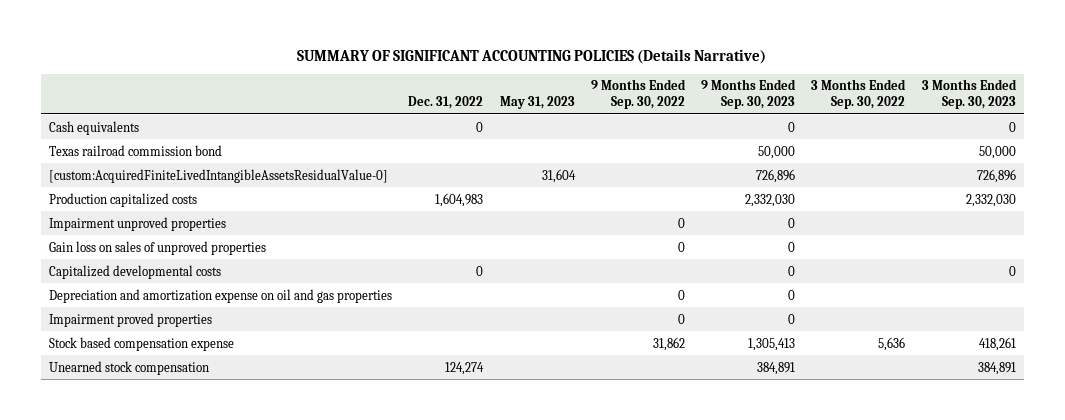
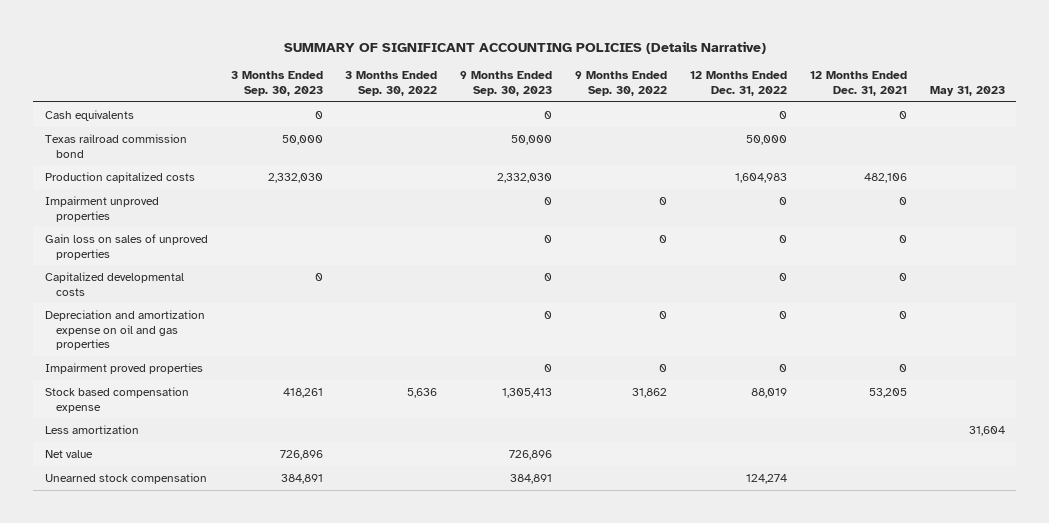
[408,95,484,109] Dec. 31, 2022 -> none
none -> [690,71,788,96] 12 Months Ended Dec. 31, 2022
none -> [809,71,907,96] 12 Months Ended Dec. 31, 2021
[48,168,388,183] [custom:AcquiredFiniteLivedIntangibleAssetsResidualValue-0] -> none
none -> [44,424,139,434] Less amortization
none -> [44,449,93,458] Net value

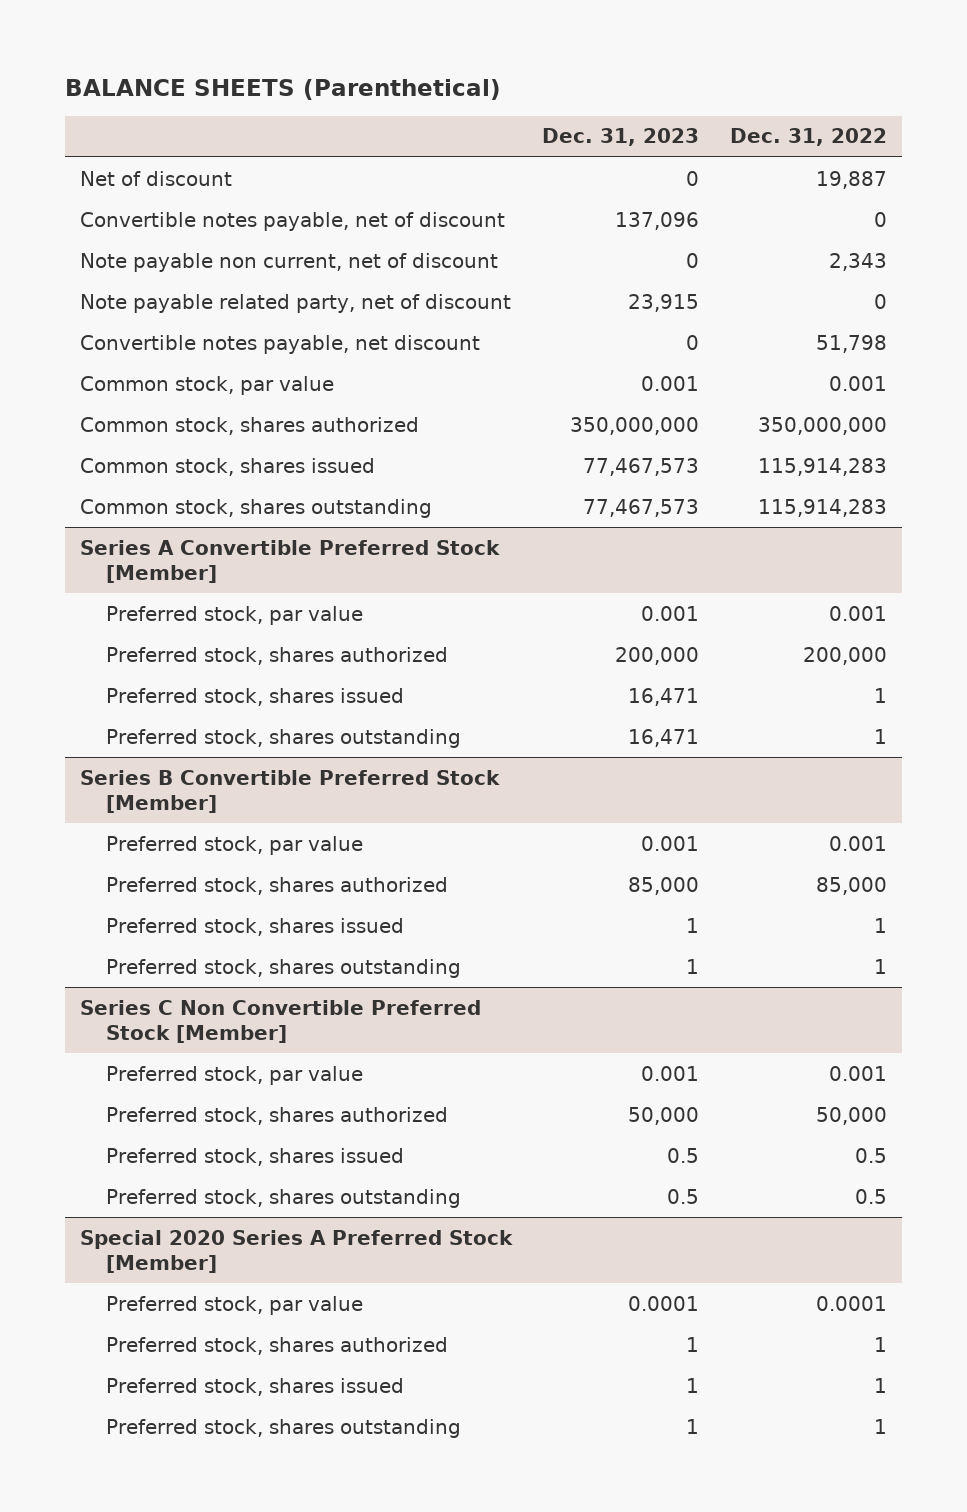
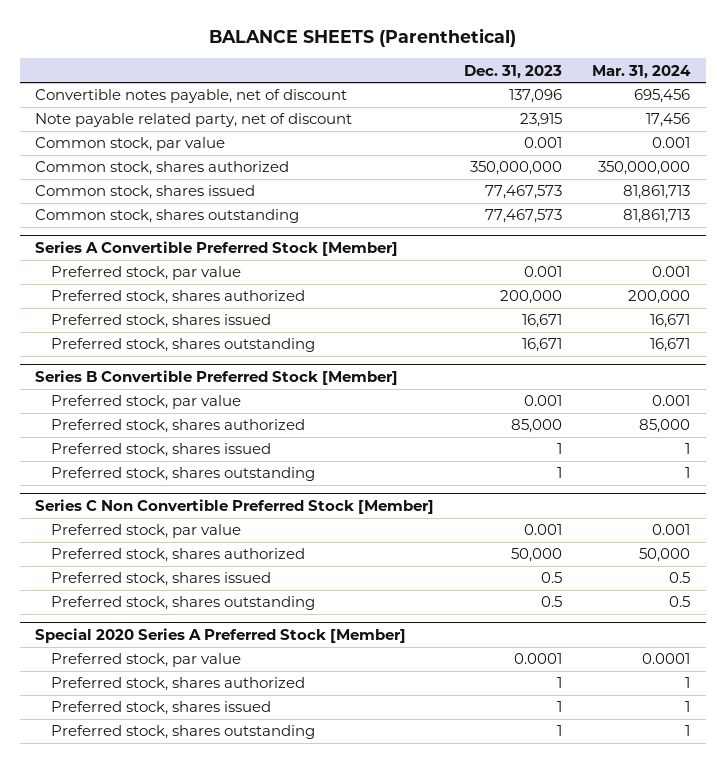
[729,128,887,147] Dec. 31, 2022 -> none
none -> [592,64,692,79] Mar. 31, 2024
[80,170,233,186] Net of discount -> none
[80,252,499,272] Note payable non current, net of discount -> none
[80,334,481,354] Convertible notes payable, net discount -> none
[628,687,700,706] 16,471 -> [522,314,563,329] 16,671
[628,728,700,747] 16,471 -> [522,338,563,353] 16,671

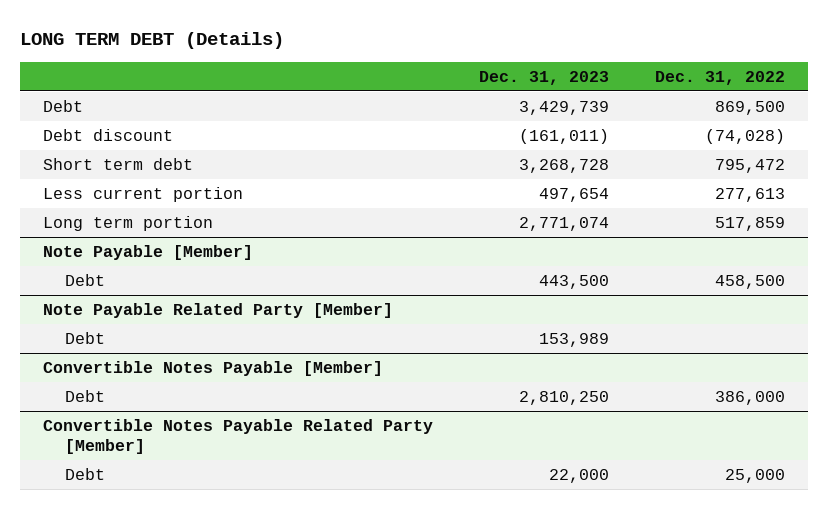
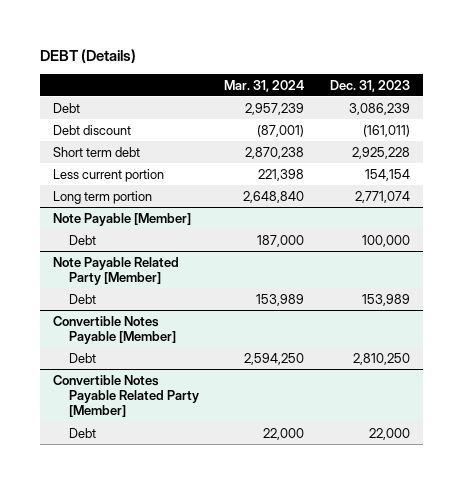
[19,32,284,50] LONG TERM DEBT (Details) -> [40,48,137,63] DEBT (Details)
[655,70,786,85] Dec. 31, 2022 -> none
none -> [224,79,305,92] Mar. 31, 2024
[518,100,609,115] 3,429,739 -> [348,102,410,115] 3,086,239
[518,158,609,173] 3,268,728 -> [351,146,410,159] 2,925,228
[538,187,609,202] 497,654 -> [364,168,410,181] 154,154
[538,274,609,289] 443,500 -> [361,234,410,247] 100,000

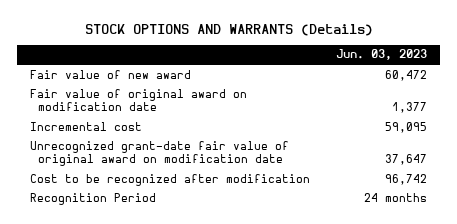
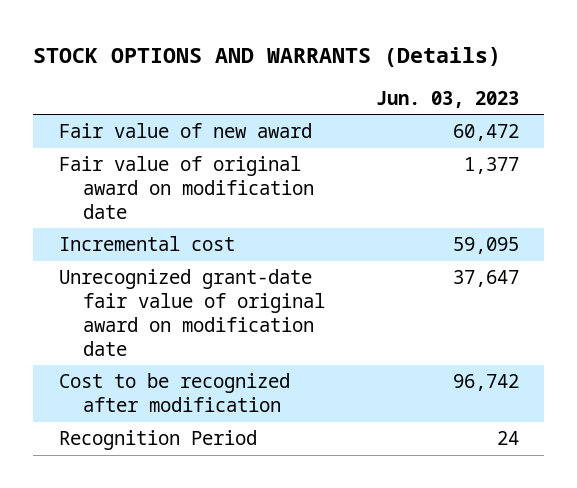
[364,192,428,202] 24 months -> [496,431,519,446] 24

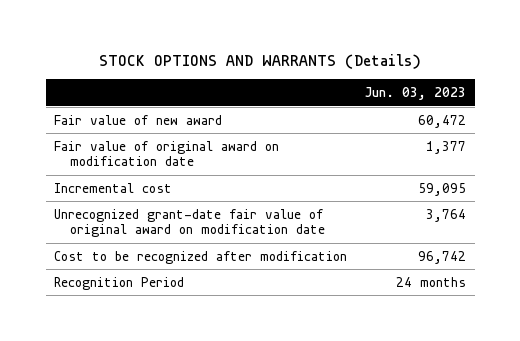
[452,270,519,288] 37,647 -> [425,208,466,222] 3,764
[496,431,519,446] 24 -> [395,276,466,287] 24 months

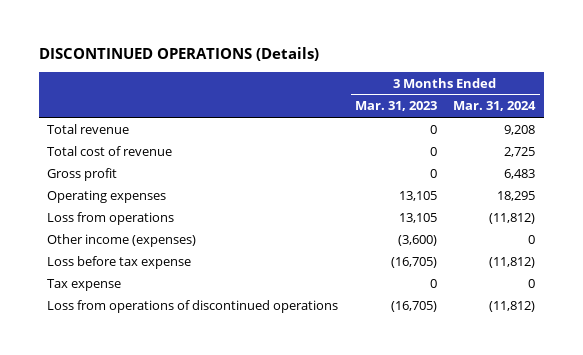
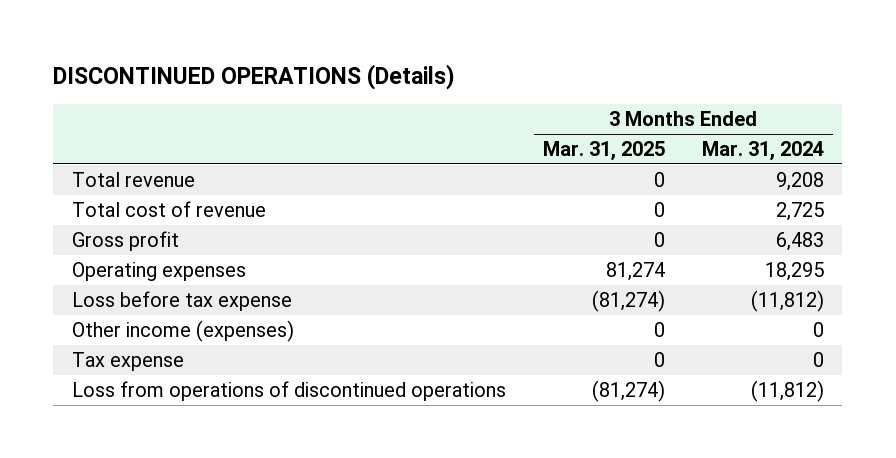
[354,101,437,112] Mar. 31, 2023 -> none
none -> [542,141,665,162] Mar. 31, 2025
[47,211,175,225] Loss from operations -> none
[47,233,197,247] Other income (expenses) -> [71,319,294,342] Other income (expenses)

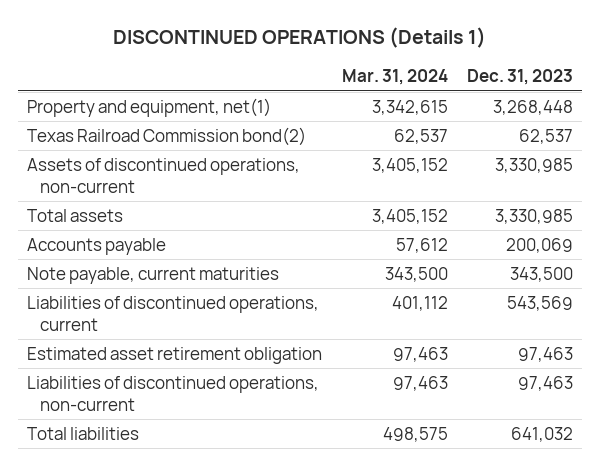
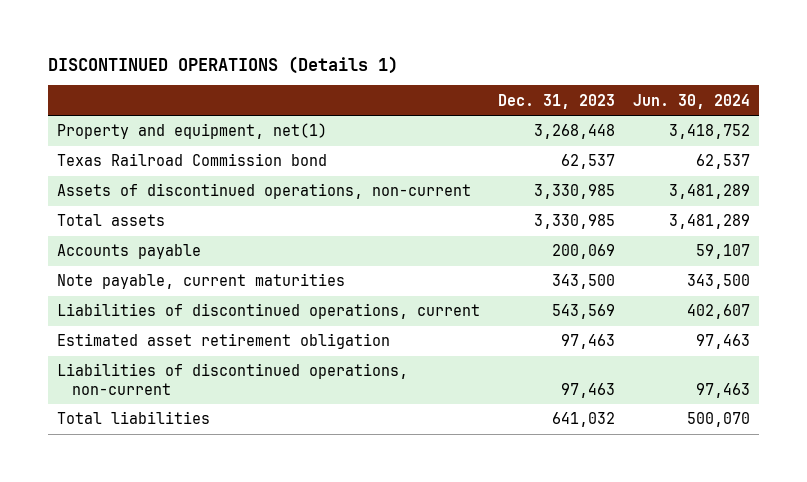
[341,69,448,86] Mar. 31, 2024 -> none
none -> [633,93,751,109] Jun. 30, 2024
[27,126,307,146] Texas Railroad Commission bond(2) -> [57,153,328,167] Texas Railroad Commission bond

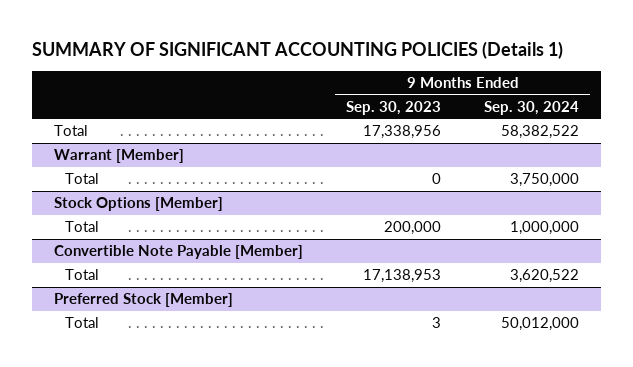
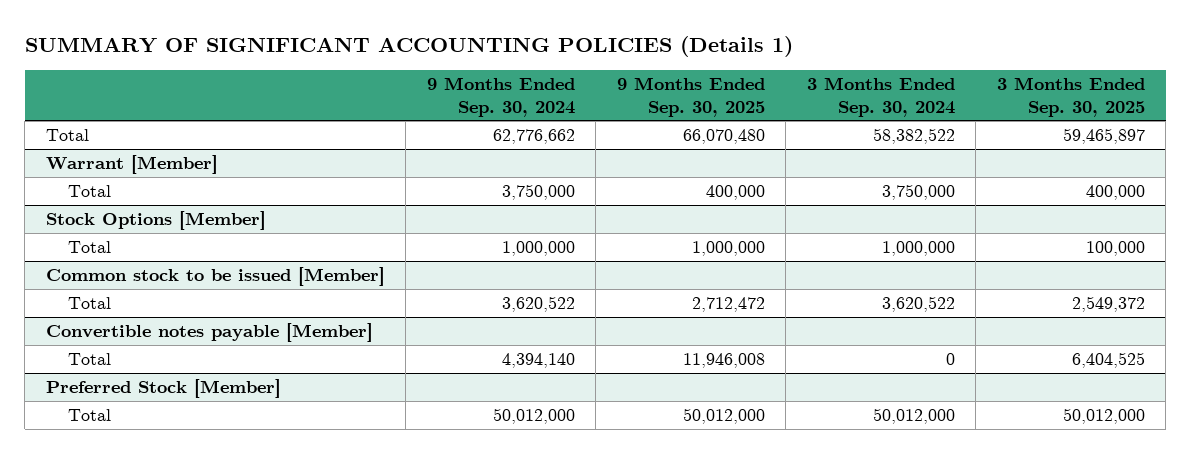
[346,100,442,115] Sep. 30, 2023 -> none
none -> [616,77,765,117] 9 Months Ended Sep. 30, 2025
none -> [806,77,955,117] 3 Months Ended Sep. 30, 2024
none -> [996,77,1145,117] 3 Months Ended Sep. 30, 2025
[501,125,580,140] 58,382,522 -> [492,129,575,145] 62,776,662
[53,245,303,260] Convertible Note Payable [Member] -> none
none -> [45,267,385,287] Common stock to be issued [Member]
none -> [45,323,373,343] Convertible notes payable [Member]
none -> [68,353,112,366] Total

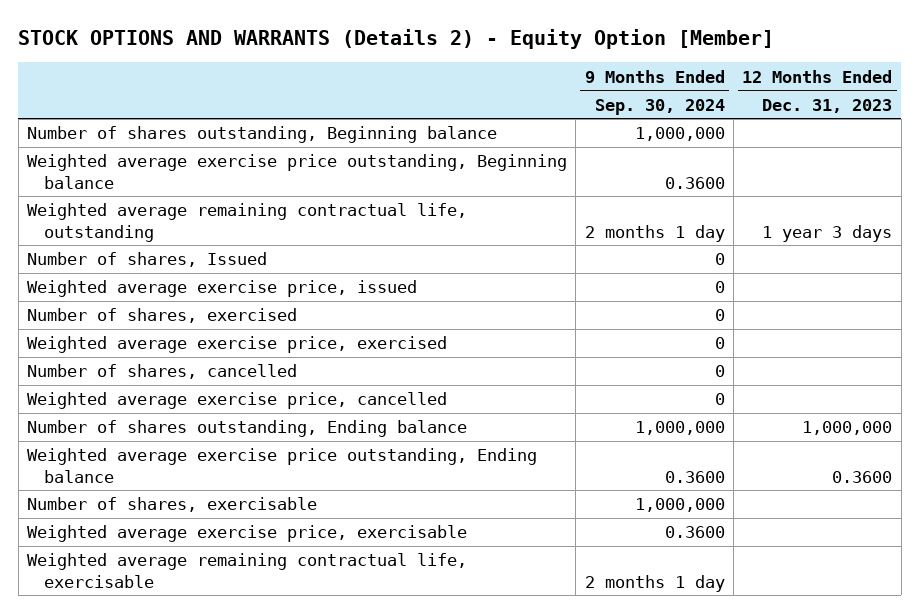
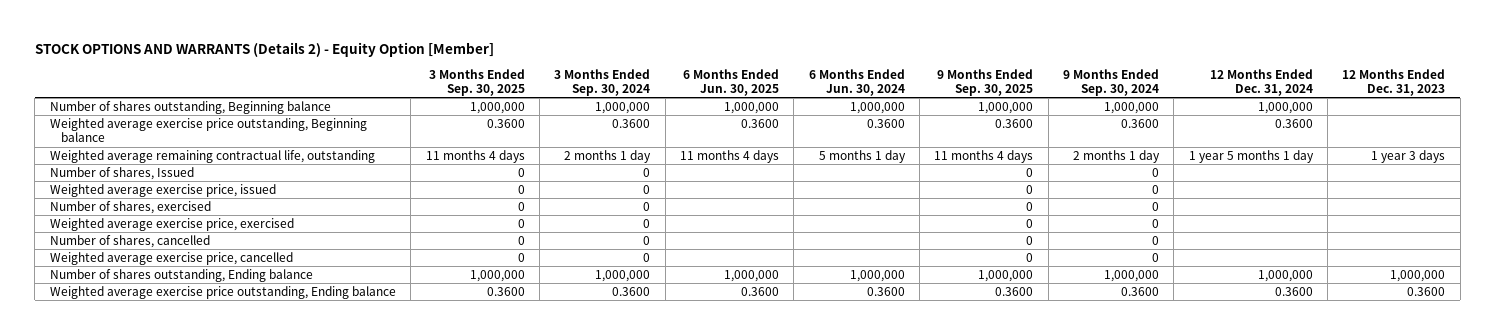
none -> [428,68,525,96] 3 Months Ended Sep. 30, 2025
none -> [554,68,651,96] 3 Months Ended Sep. 30, 2024
none -> [682,68,779,96] 6 Months Ended Jun. 30, 2025
none -> [808,68,905,96] 6 Months Ended Jun. 30, 2024
none -> [937,68,1034,96] 9 Months Ended Sep. 30, 2025
none -> [1209,68,1313,96] 12 Months Ended Dec. 31, 2024
[27,497,318,513] Number of shares, exercisable -> none
[27,525,468,543] Weighted average exercise price, exercisable -> none
[27,553,468,588] Weighted average remaining contractual life, exercisable -> none

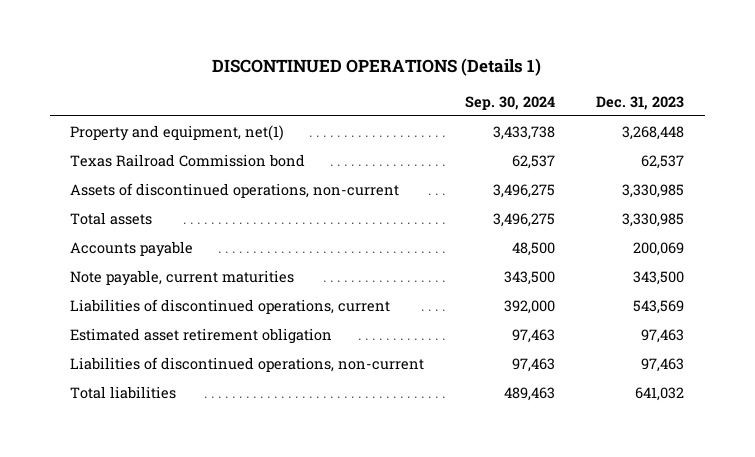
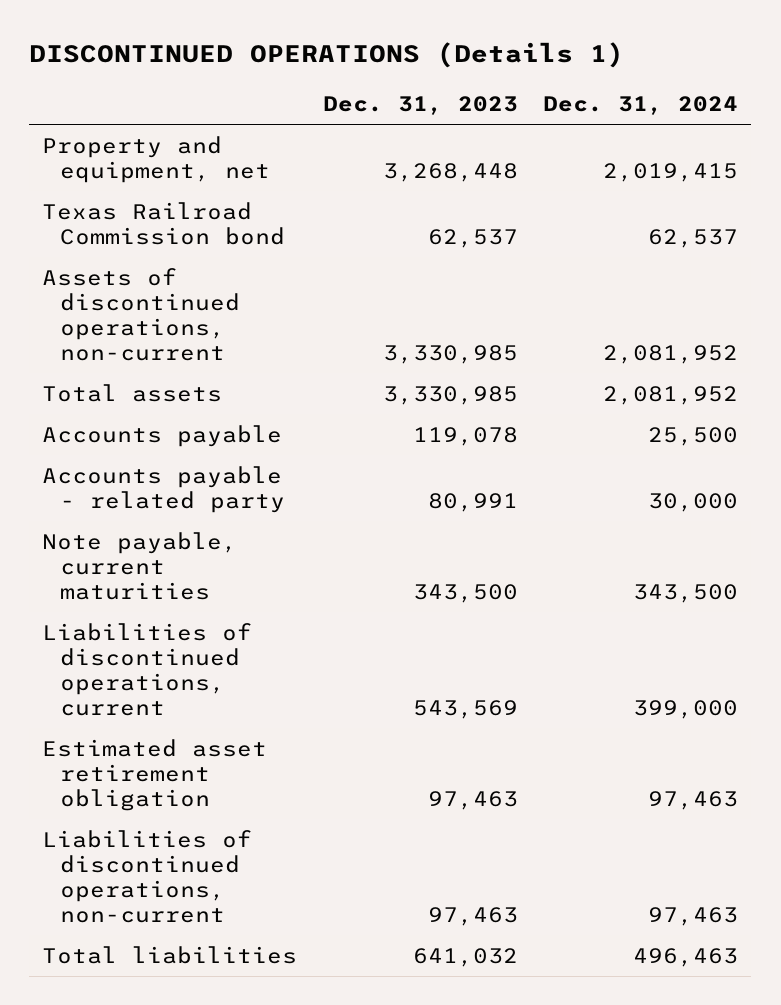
[465,95,556,110] Sep. 30, 2024 -> none
none -> [543,95,739,115] Dec. 31, 2024
[70,124,285,141] Property and equipment, net(1) -> [42,136,271,184] Property and equipment, net
[633,241,685,256] 200,069 -> [412,427,518,447] 119,078
none -> [42,466,286,514] Accounts payable - related party

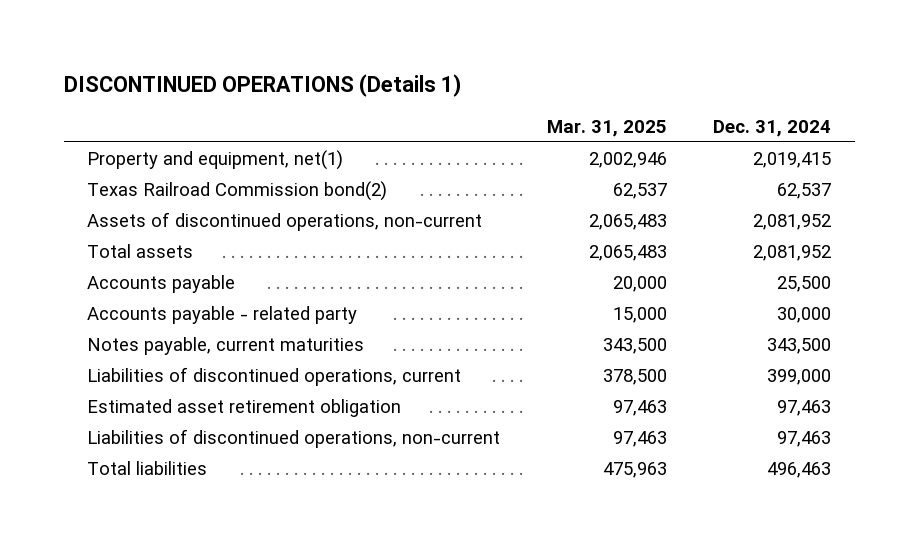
[322,95,518,115] Dec. 31, 2023 -> none
none -> [546,119,667,137] Mar. 31, 2025
[42,136,271,184] Property and equipment, net -> [86,150,343,171] Property and equipment, net(1)
[42,202,286,246] Texas Railroad Commission bond -> [86,181,387,202] Texas Railroad Commission bond(2)
[42,532,238,601] Note payable, current maturities -> [86,337,364,356] Notes payable, current maturities

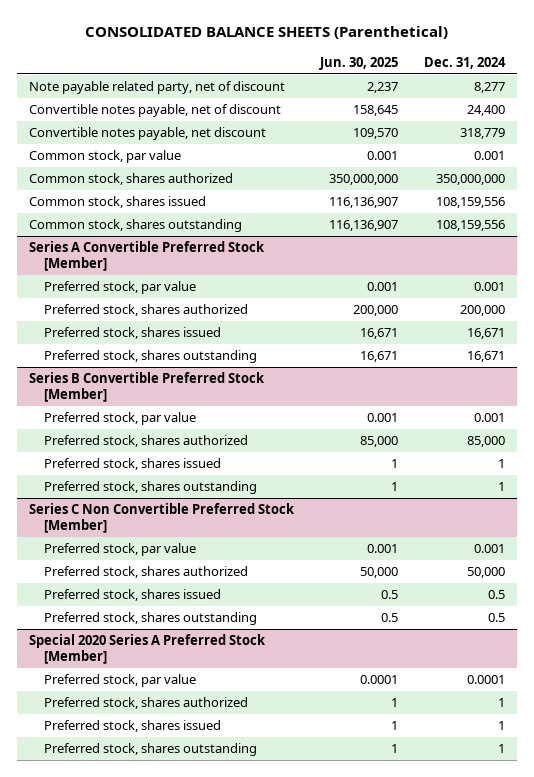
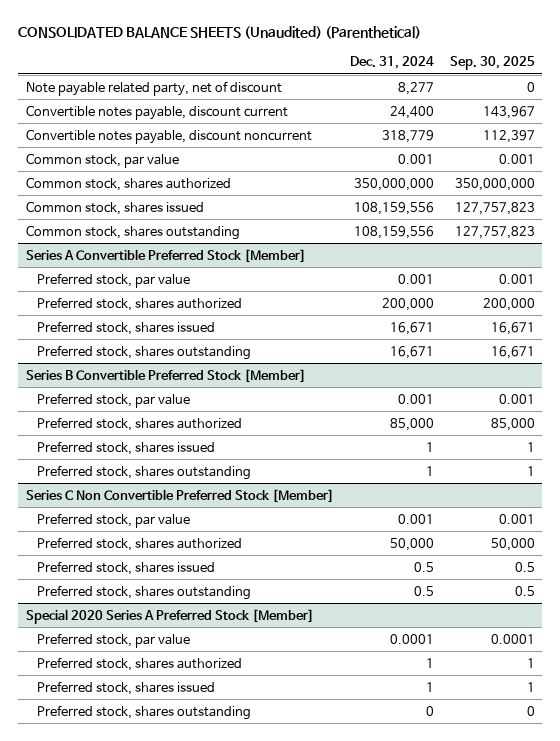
[85,26,449,40] CONSOLIDATED BALANCE SHEETS (Parenthetical) -> [17,26,421,40] CONSOLIDATED BALANCE SHEETS (Unaudited) (Parenthetical)
[319,56,399,70] Jun. 30, 2025 -> none
none -> [449,56,535,71] Sep. 30, 2025
[29,104,282,118] Convertible notes payable, net of discount -> [25,104,288,120] Convertible notes payable, discount current
[29,127,267,141] Convertible notes payable, net discount -> [25,128,312,144] Convertible notes payable, discount noncurrent
[497,744,505,754] 1 -> [425,705,434,716] 0

